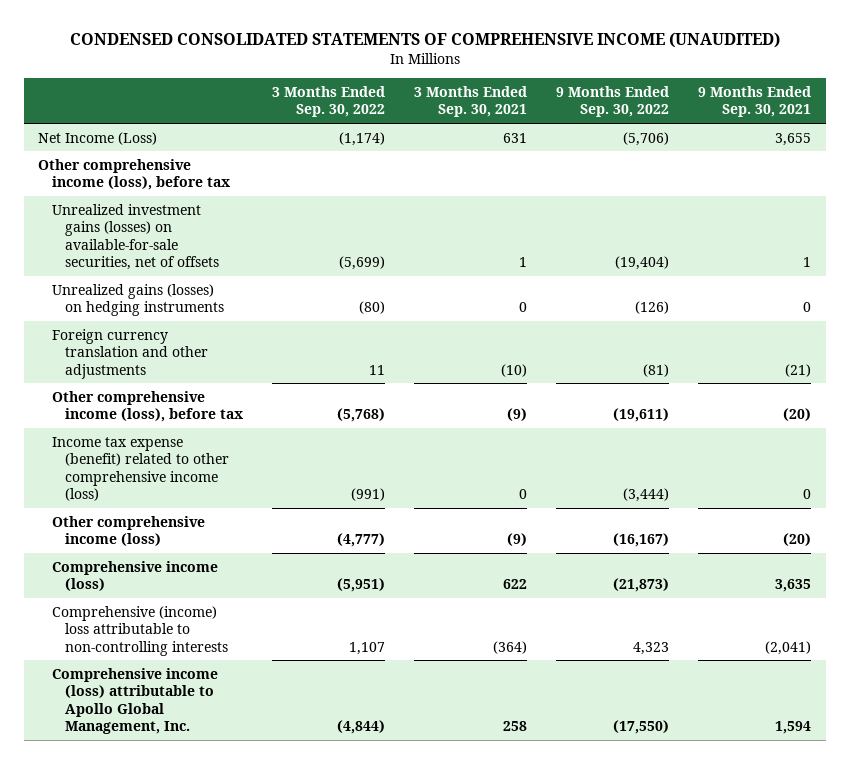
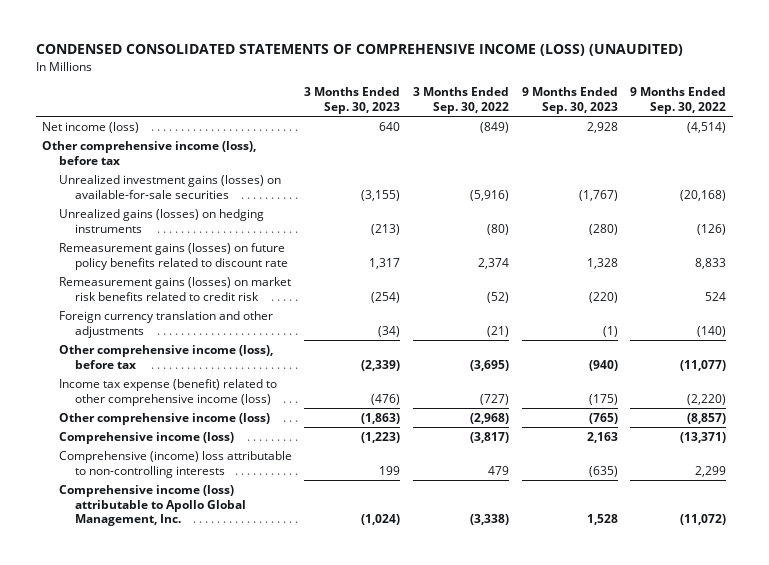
[69,32,780,49] CONDENSED CONSOLIDATED STATEMENTS OF COMPREHENSIVE INCOME (UNAUDITED) -> [35,44,683,57] CONDENSED CONSOLIDATED STATEMENTS OF COMPREHENSIVE INCOME (LOSS) (UNAUDITED)
[414,86,528,118] 3 Months Ended Sep. 30, 2021 -> none
[698,86,812,118] 9 Months Ended Sep. 30, 2021 -> none
none -> [304,87,401,115] 3 Months Ended Sep. 30, 2023
none -> [521,87,618,115] 9 Months Ended Sep. 30, 2023
[38,131,158,145] Net Income (Loss) -> [42,121,140,133] Net income (loss)
[339,131,386,146] (1,174) -> [480,121,510,133] (849)
[623,131,670,146] (5,706) -> [687,121,727,133] (4,514)
[51,203,220,271] Unrealized investment gains (losses) on available-for-sale securities, net of offsets -> [58,174,281,199] Unrealized investment gains (losses) on available-for-sale securities
[339,256,386,271] (5,699) -> [470,189,510,201] (5,916)
[615,256,670,271] (19,404) -> [680,189,727,201] (20,168)
none -> [58,242,289,270] Remeasurement gains (losses) on future policy benefits related to discount rate
none -> [58,276,291,301] Remeasurement gains (losses) on market risk benefits related to credit risk
[369,364,386,375] 11 -> [487,325,510,337] (21)
[643,363,670,377] (81) -> [697,325,727,337] (140)
[337,408,386,423] (5,768) -> [470,359,510,371] (3,695)
[613,408,670,423] (19,611) -> [680,359,727,371] (11,077)
[351,488,386,502] (991) -> [480,393,510,405] (727)
[623,488,670,503] (3,444) -> [687,393,727,405] (2,220)
[337,533,386,548] (4,777) -> [470,412,510,424] (2,968)
[613,533,670,548] (16,167) -> [687,412,727,424] (8,857)
[337,578,386,593] (5,951) -> [470,431,510,443] (3,817)
[613,578,670,593] (21,873) -> [680,431,727,443] (13,371)
[349,641,386,655] 1,107 -> [488,465,510,475] 479
[633,641,670,655] 4,323 -> [695,465,727,477] 2,299
[337,720,386,735] (4,844) -> [470,514,510,526] (3,338)
[613,720,670,735] (17,550) -> [680,514,727,526] (11,072)

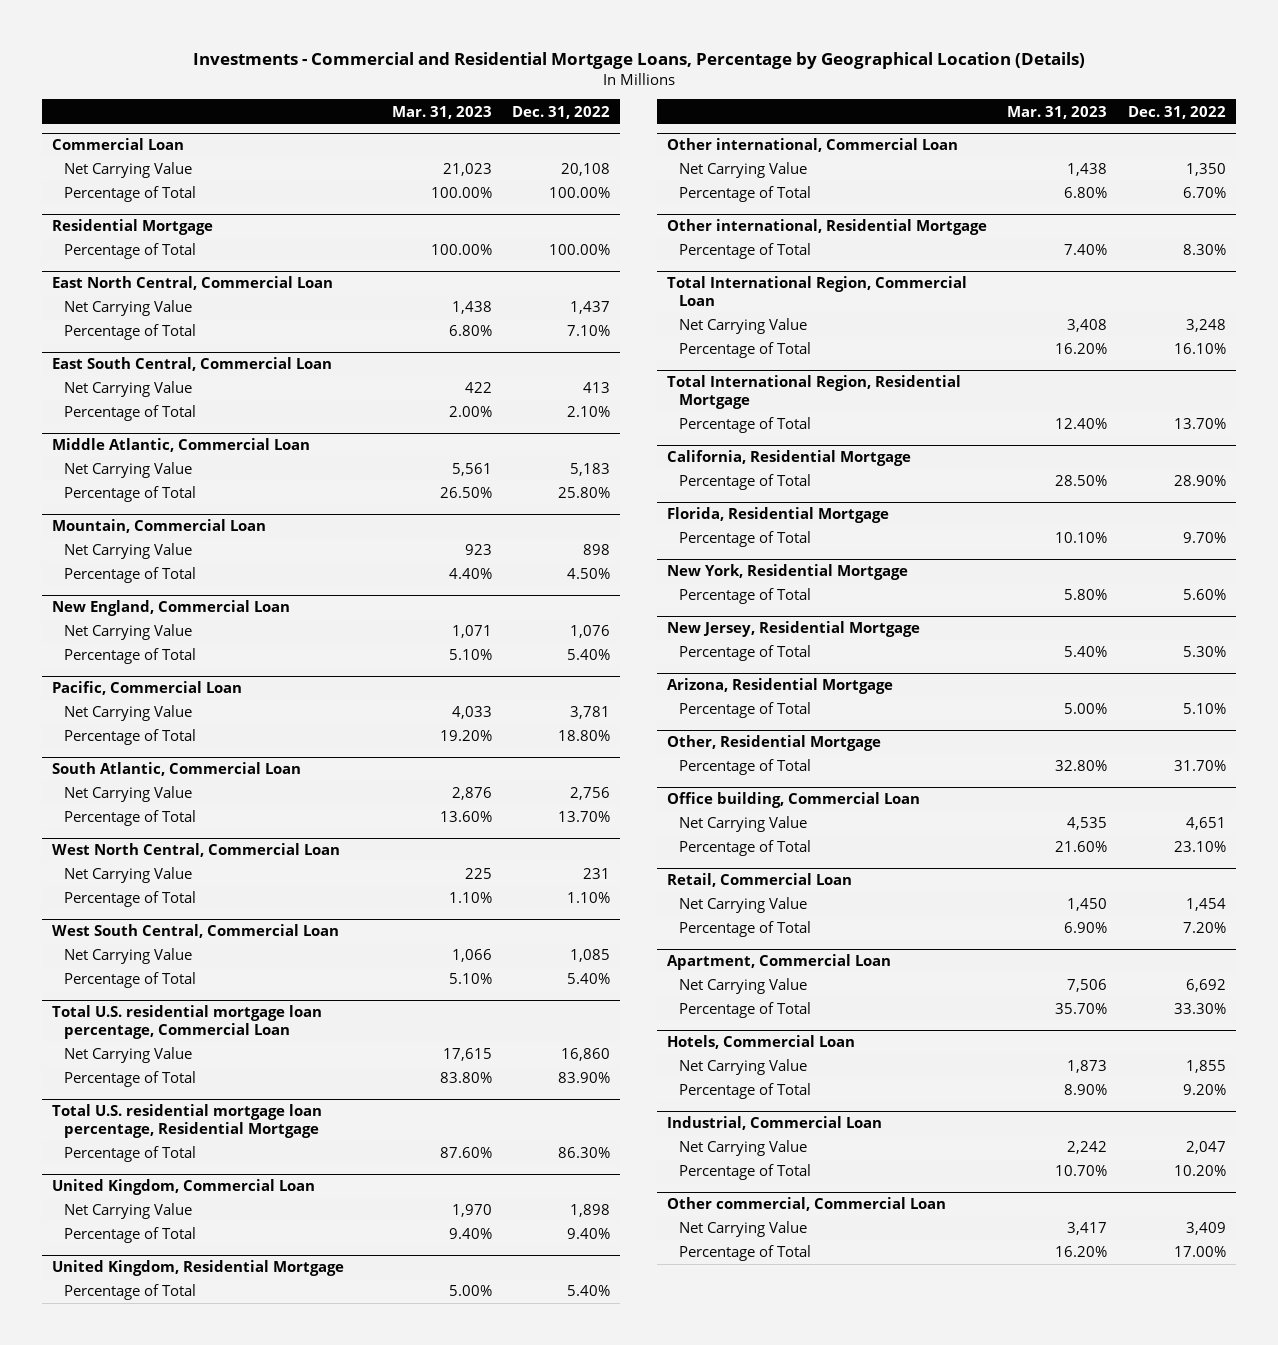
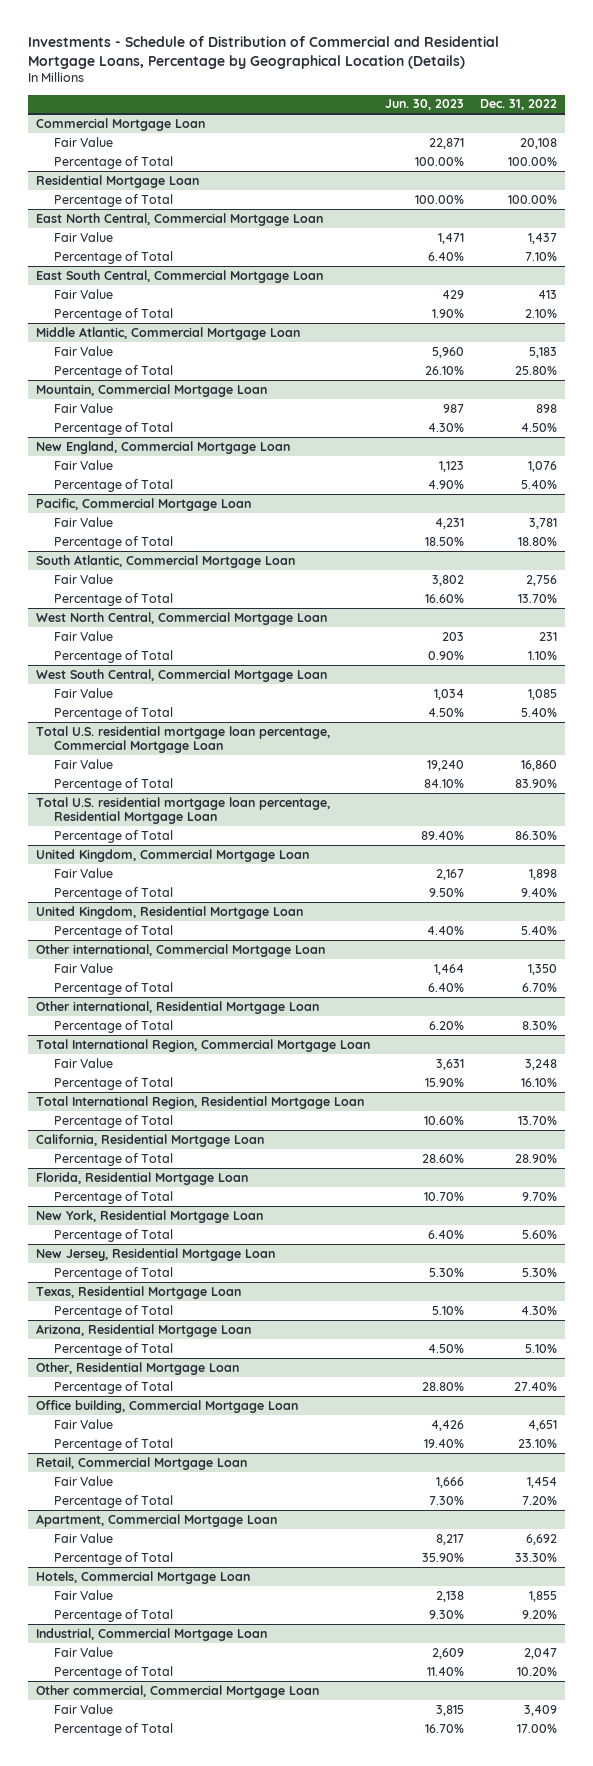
[192,51,1085,69] Investments - Commercial and Residential Mortgage Loans, Percentage by Geographical Location (Details) -> [27,35,499,69] Investments - Schedule of Distribution of Commercial and Residential Mortgage Loans, Percentage by Geographical Location (Details)
[392,105,493,119] Mar. 31, 2023 -> none
none -> [385,99,465,111] Jun. 30, 2023
[51,138,184,151] Commercial Loan -> [35,117,205,131] Commercial Mortgage Loan
[63,162,192,179] Net Carrying Value -> [53,136,113,147] Fair Value
[51,219,213,236] Residential Mortgage -> [35,174,199,188] Residential Mortgage Loan
[51,276,333,291] East North Central, Commercial Loan -> [35,212,323,226] East North Central, Commercial Mortgage Loan
[63,300,192,317] Net Carrying Value -> [53,231,113,242] Fair Value
[51,357,332,372] East South Central, Commercial Loan -> [35,269,323,283] East South Central, Commercial Mortgage Loan
[63,381,192,398] Net Carrying Value -> [53,288,113,299] Fair Value
[51,438,310,453] Middle Atlantic, Commercial Loan -> [35,326,300,340] Middle Atlantic, Commercial Mortgage Loan
[63,462,192,479] Net Carrying Value -> [53,345,113,356] Fair Value
[51,519,266,534] Mountain, Commercial Loan -> [35,383,267,397] Mountain, Commercial Mortgage Loan
[63,543,192,560] Net Carrying Value -> [53,402,113,413] Fair Value
[51,600,290,617] New England, Commercial Loan -> [35,440,290,454] New England, Commercial Mortgage Loan
[63,624,192,641] Net Carrying Value -> [53,459,113,470] Fair Value
[51,681,242,696] Pacific, Commercial Loan -> [35,497,251,511] Pacific, Commercial Mortgage Loan
[63,705,192,722] Net Carrying Value -> [53,516,113,527] Fair Value
[51,762,301,777] South Atlantic, Commercial Loan -> [35,554,295,568] South Atlantic, Commercial Mortgage Loan
[63,786,192,803] Net Carrying Value -> [53,573,113,584] Fair Value
[51,843,340,858] West North Central, Commercial Loan -> [35,611,327,625] West North Central, Commercial Mortgage Loan
[63,867,192,884] Net Carrying Value -> [53,630,113,641] Fair Value
[51,924,339,939] West South Central, Commercial Loan -> [35,668,327,682] West South Central, Commercial Mortgage Loan
[63,948,192,965] Net Carrying Value -> [53,687,113,698] Fair Value
[51,1005,322,1040] Total U.S. residential mortgage loan percentage, Commercial Loan -> [35,725,330,753] Total U.S. residential mortgage loan percentage, Commercial Mortgage Loan
[63,1047,192,1064] Net Carrying Value -> [53,758,113,769] Fair Value
[51,1104,322,1139] Total U.S. residential mortgage loan percentage, Residential Mortgage -> [35,796,330,824] Total U.S. residential mortgage loan percentage, Residential Mortgage Loan
[51,1179,315,1196] United Kingdom, Commercial Loan -> [35,848,309,862] United Kingdom, Commercial Mortgage Loan
[63,1203,192,1220] Net Carrying Value -> [53,867,113,878] Fair Value
[51,1260,344,1277] United Kingdom, Residential Mortgage -> [35,905,303,919] United Kingdom, Residential Mortgage Loan
[667,138,959,153] Other international, Commercial Loan -> [35,943,325,957] Other international, Commercial Mortgage Loan
[679,162,808,179] Net Carrying Value -> [53,962,113,973] Fair Value
[667,219,988,236] Other international, Residential Mortgage -> [35,1000,319,1014] Other international, Residential Mortgage Loan
[667,276,968,307] Total International Region, Commercial Loan -> [35,1038,370,1052] Total International Region, Commercial Mortgage Loan
[679,318,808,335] Net Carrying Value -> [53,1057,113,1068] Fair Value
[667,375,962,410] Total International Region, Residential Mortgage -> [35,1095,364,1109] Total International Region, Residential Mortgage Loan
[667,450,912,467] California, Residential Mortgage -> [35,1133,264,1147] California, Residential Mortgage Loan
[667,507,890,524] Florida, Residential Mortgage -> [35,1171,248,1185] Florida, Residential Mortgage Loan
[667,564,909,581] New York, Residential Mortgage -> [35,1209,263,1223] New York, Residential Mortgage Loan
[667,621,921,638] New Jersey, Residential Mortgage -> [35,1247,275,1261] New Jersey, Residential Mortgage Loan
none -> [35,1285,241,1299] Texas, Residential Mortgage Loan
none -> [53,1304,173,1318] Percentage of Total
[667,678,894,695] Arizona, Residential Mortgage -> [35,1323,251,1337] Arizona, Residential Mortgage Loan
[667,735,882,752] Other, Residential Mortgage -> [35,1361,239,1375] Other, Residential Mortgage Loan
[1173,760,1226,772] 31.70% -> [514,1381,558,1391] 27.40%
[667,792,921,809] Office building, Commercial Loan -> [35,1399,298,1413] Office building, Commercial Mortgage Loan
[679,816,808,833] Net Carrying Value -> [53,1418,113,1429] Fair Value
[667,873,853,888] Retail, Commercial Loan -> [35,1456,247,1470] Retail, Commercial Mortgage Loan
[679,897,808,914] Net Carrying Value -> [53,1475,113,1486] Fair Value
[667,954,892,971] Apartment, Commercial Loan -> [35,1513,277,1527] Apartment, Commercial Mortgage Loan
[679,978,808,995] Net Carrying Value -> [53,1532,113,1543] Fair Value
[667,1035,856,1050] Hotels, Commercial Loan -> [35,1570,250,1584] Hotels, Commercial Mortgage Loan
[679,1059,808,1076] Net Carrying Value -> [53,1589,113,1600] Fair Value
[667,1116,883,1131] Industrial, Commercial Loan -> [35,1627,267,1641] Industrial, Commercial Mortgage Loan
[679,1140,808,1157] Net Carrying Value -> [53,1646,113,1657] Fair Value
[667,1197,947,1212] Other commercial, Commercial Loan -> [35,1684,319,1698] Other commercial, Commercial Mortgage Loan
[679,1221,808,1238] Net Carrying Value -> [53,1703,113,1714] Fair Value

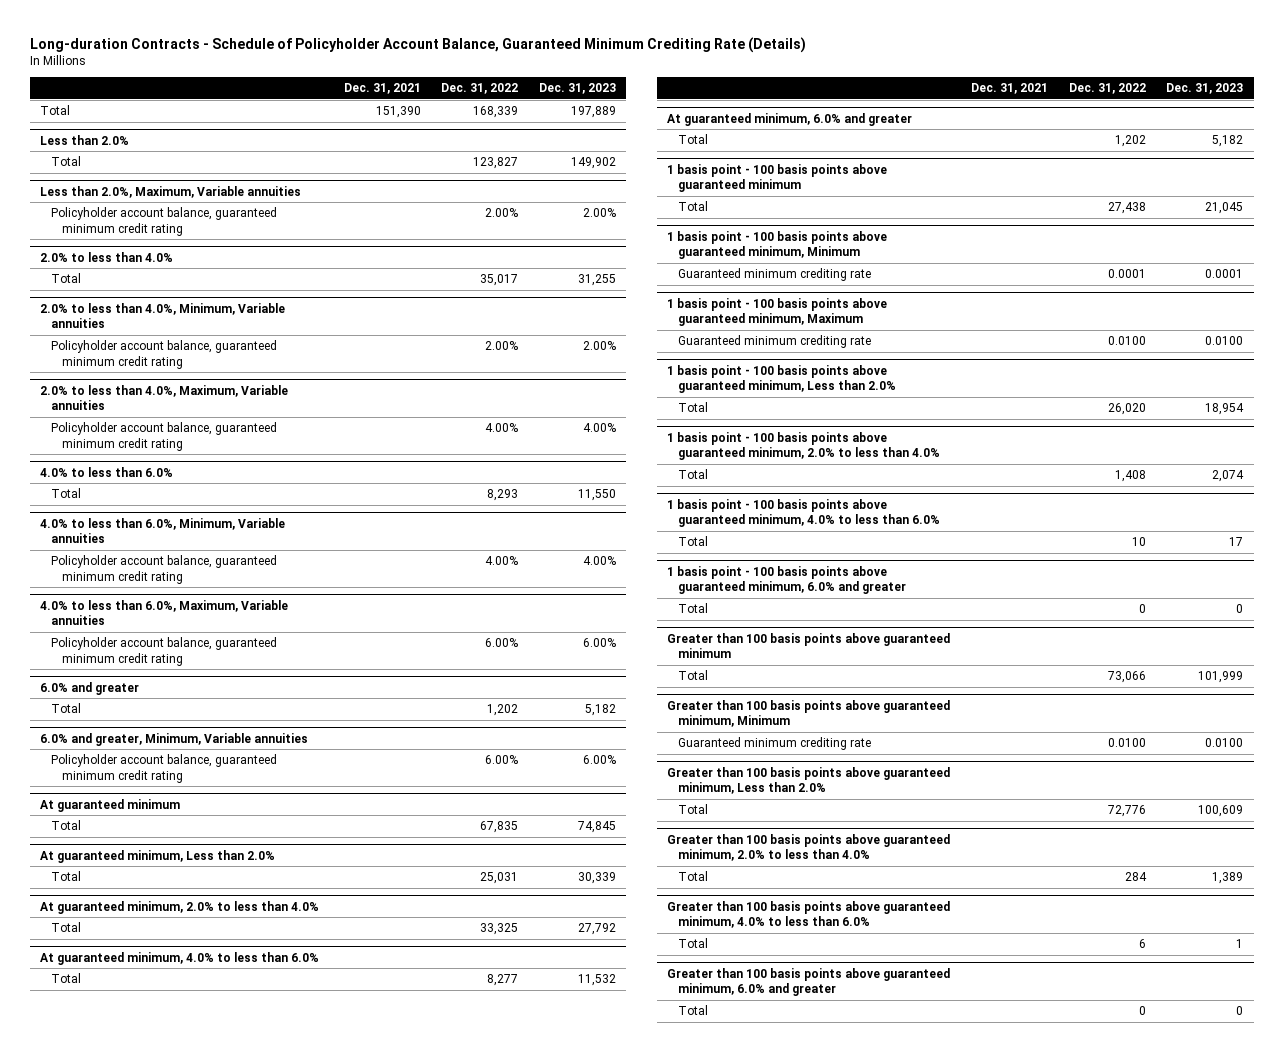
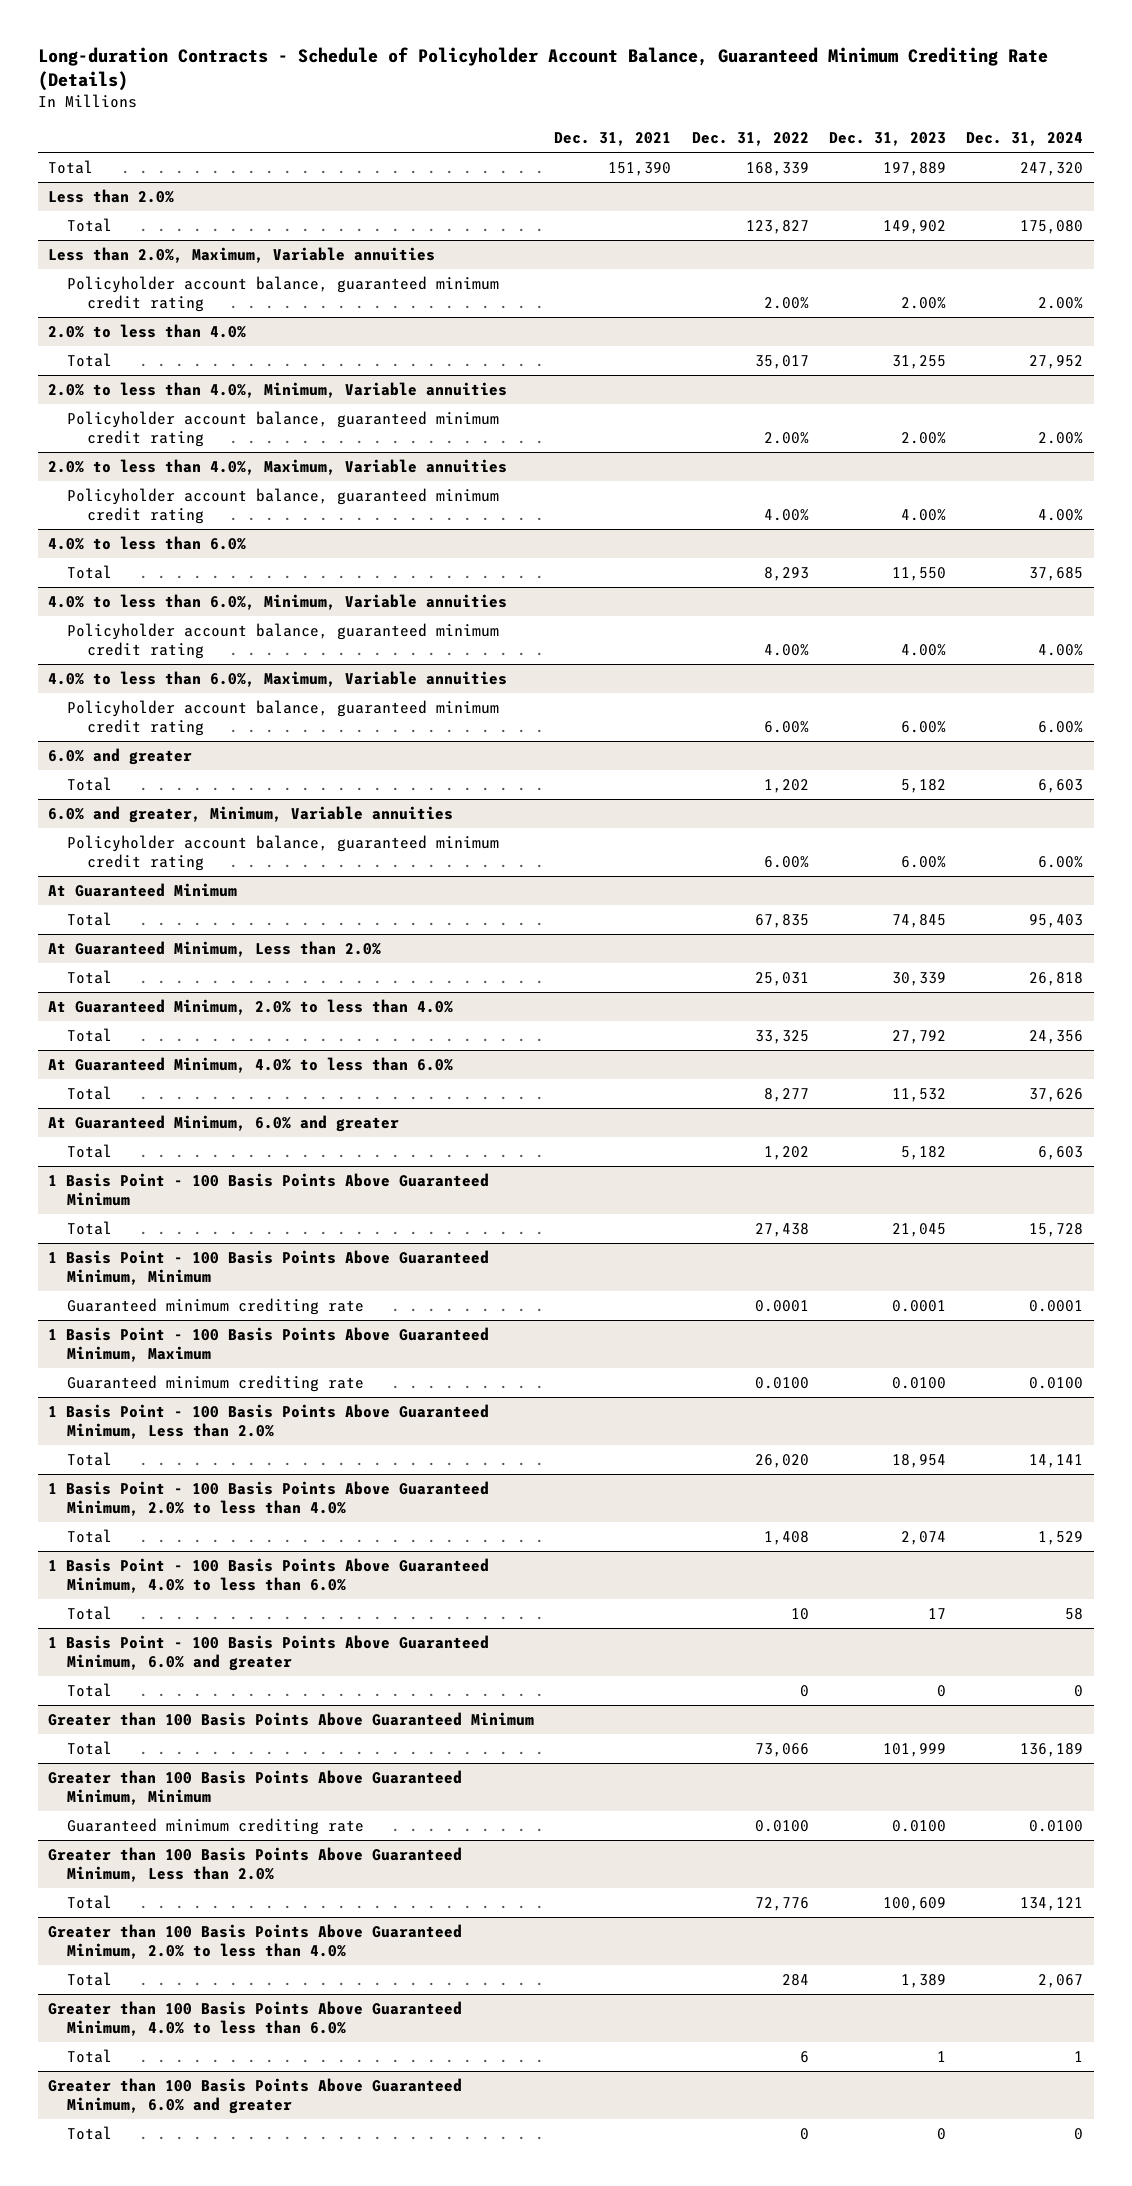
none -> [966,131,1084,146] Dec. 31, 2024
[39,798,180,812] At guaranteed minimum -> [48,883,238,898] At Guaranteed Minimum
[39,849,275,863] At guaranteed minimum, Less than 2.0% -> [48,941,382,958] At Guaranteed Minimum, Less than 2.0%
[39,900,319,914] At guaranteed minimum, 2.0% to less than 4.0% -> [48,999,454,1016] At Guaranteed Minimum, 2.0% to less than 4.0%
[39,951,319,965] At guaranteed minimum, 4.0% to less than 6.0% -> [48,1057,454,1074] At Guaranteed Minimum, 4.0% to less than 6.0%
[667,112,913,126] At guaranteed minimum, 6.0% and greater -> [48,1115,400,1133] At Guaranteed Minimum, 6.0% and greater
[667,163,888,193] 1 basis point - 100 basis points above guaranteed minimum -> [48,1173,490,1207] 1 Basis Point - 100 Basis Points Above Guaranteed Minimum
[667,230,888,260] 1 basis point - 100 basis points above guaranteed minimum, Minimum -> [48,1250,490,1286] 1 Basis Point - 100 Basis Points Above Guaranteed Minimum, Minimum
[667,297,888,327] 1 basis point - 100 basis points above guaranteed minimum, Maximum -> [48,1327,490,1363] 1 Basis Point - 100 Basis Points Above Guaranteed Minimum, Maximum
[667,364,896,394] 1 basis point - 100 basis points above guaranteed minimum, Less than 2.0% -> [48,1404,490,1440] 1 Basis Point - 100 Basis Points Above Guaranteed Minimum, Less than 2.0%
[667,431,940,461] 1 basis point - 100 basis points above guaranteed minimum, 2.0% to less than 4.0% -> [48,1481,490,1517] 1 Basis Point - 100 Basis Points Above Guaranteed Minimum, 2.0% to less than 4.0%
[667,498,940,528] 1 basis point - 100 basis points above guaranteed minimum, 4.0% to less than 6.0% -> [48,1558,490,1594] 1 Basis Point - 100 Basis Points Above Guaranteed Minimum, 4.0% to less than 6.0%
[667,565,906,595] 1 basis point - 100 basis points above guaranteed minimum, 6.0% and greater -> [48,1635,490,1672] 1 Basis Point - 100 Basis Points Above Guaranteed Minimum, 6.0% and greater
[667,632,951,659] Greater than 100 basis points above guaranteed minimum -> [48,1712,535,1727] Greater than 100 Basis Points Above Guaranteed Minimum
[667,699,951,728] Greater than 100 basis points above guaranteed minimum, Minimum -> [48,1770,463,1806] Greater than 100 Basis Points Above Guaranteed Minimum, Minimum
[667,766,951,795] Greater than 100 basis points above guaranteed minimum, Less than 2.0% -> [48,1847,463,1883] Greater than 100 Basis Points Above Guaranteed Minimum, Less than 2.0%
[667,833,951,862] Greater than 100 basis points above guaranteed minimum, 2.0% to less than 4.0% -> [48,1924,463,1960] Greater than 100 Basis Points Above Guaranteed Minimum, 2.0% to less than 4.0%
[667,900,951,929] Greater than 100 basis points above guaranteed minimum, 4.0% to less than 6.0% -> [48,2001,463,2037] Greater than 100 Basis Points Above Guaranteed Minimum, 4.0% to less than 6.0%
[667,967,951,997] Greater than 100 basis points above guaranteed minimum, 6.0% and greater -> [48,2078,463,2115] Greater than 100 Basis Points Above Guaranteed Minimum, 6.0% and greater

